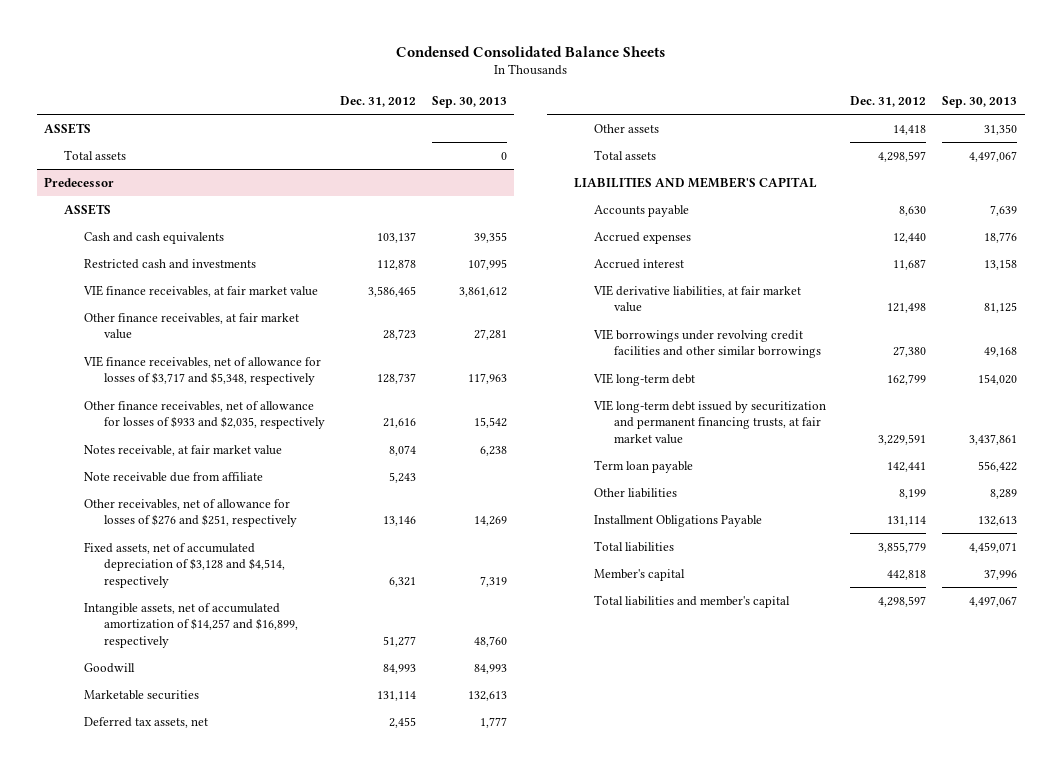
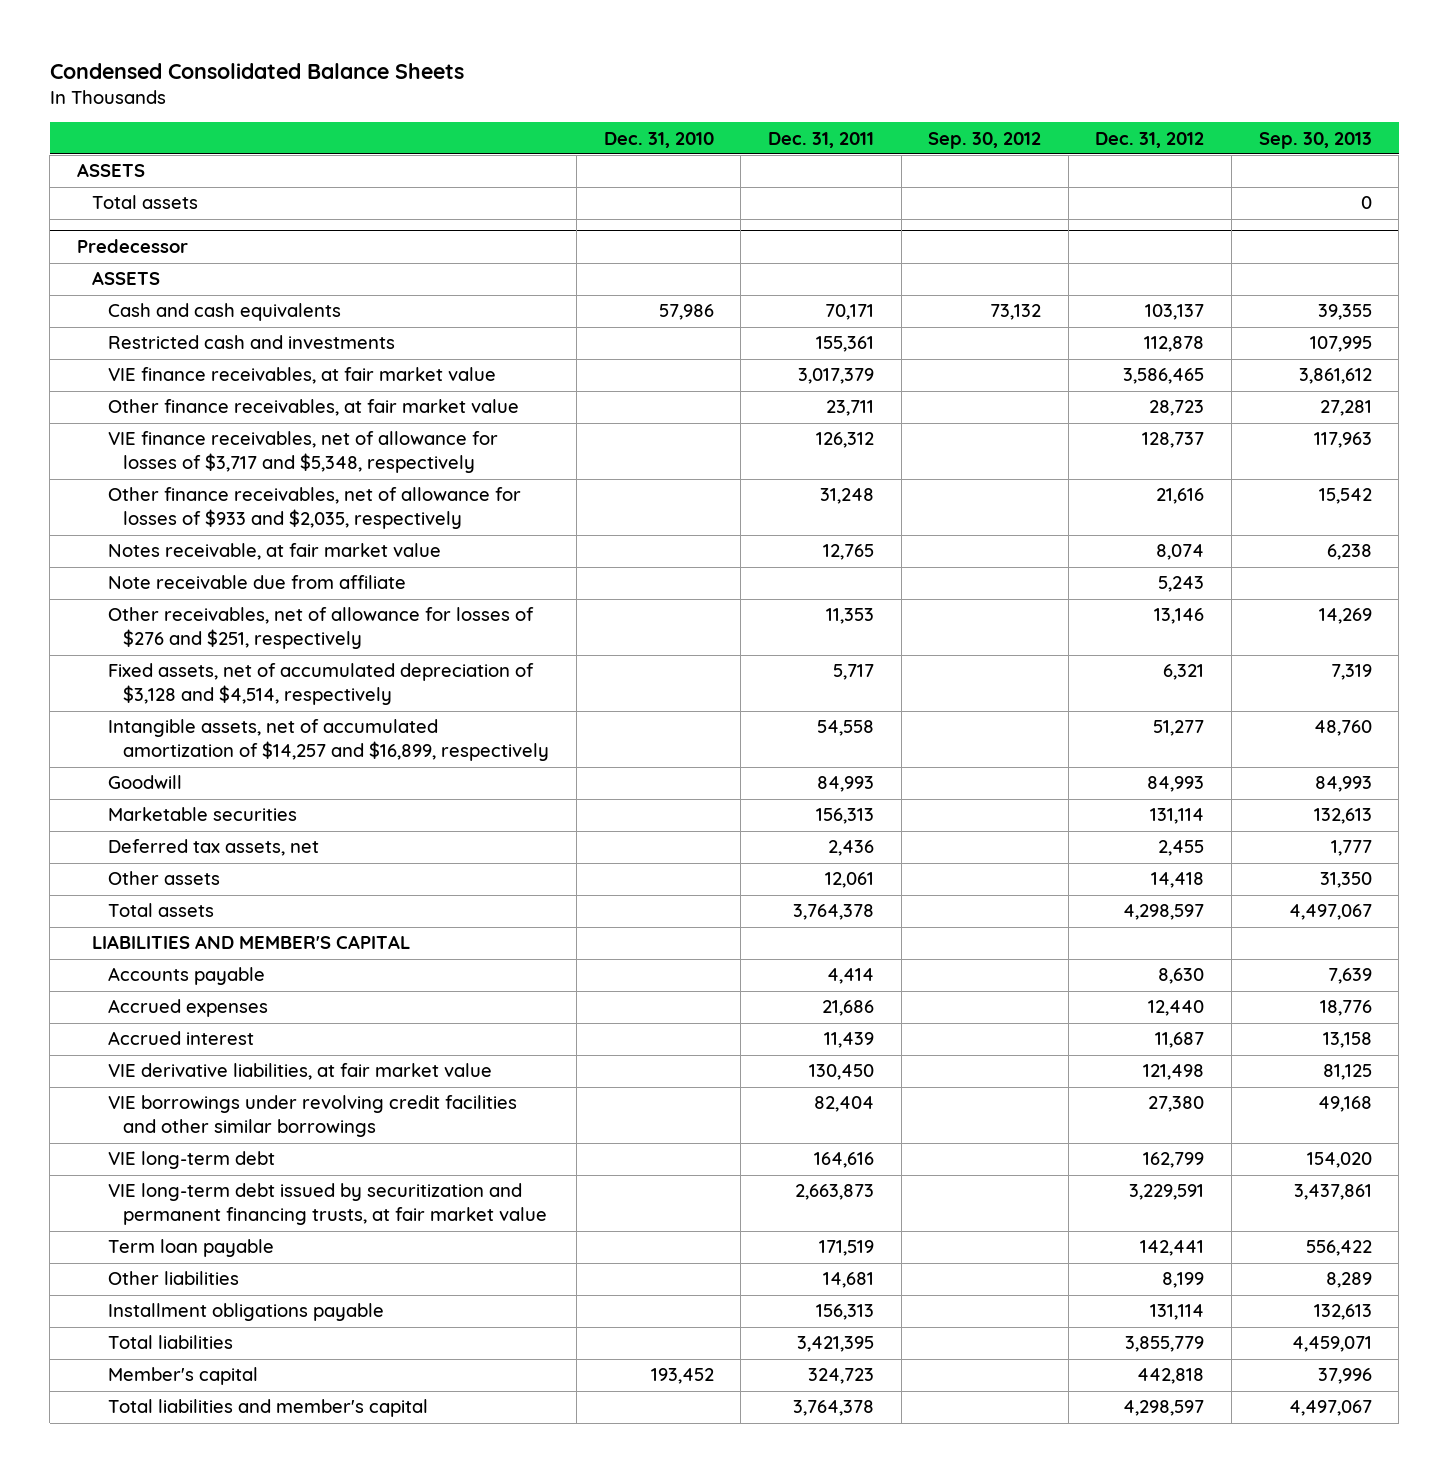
none -> [603,131,714,148] Dec. 31, 2010
none -> [767,131,874,148] Dec. 31, 2011
none -> [928,131,1042,149] Sep. 30, 2012
[594,514,763,527] Installment Obligations Payable -> [107,1303,384,1322] Installment obligations payable

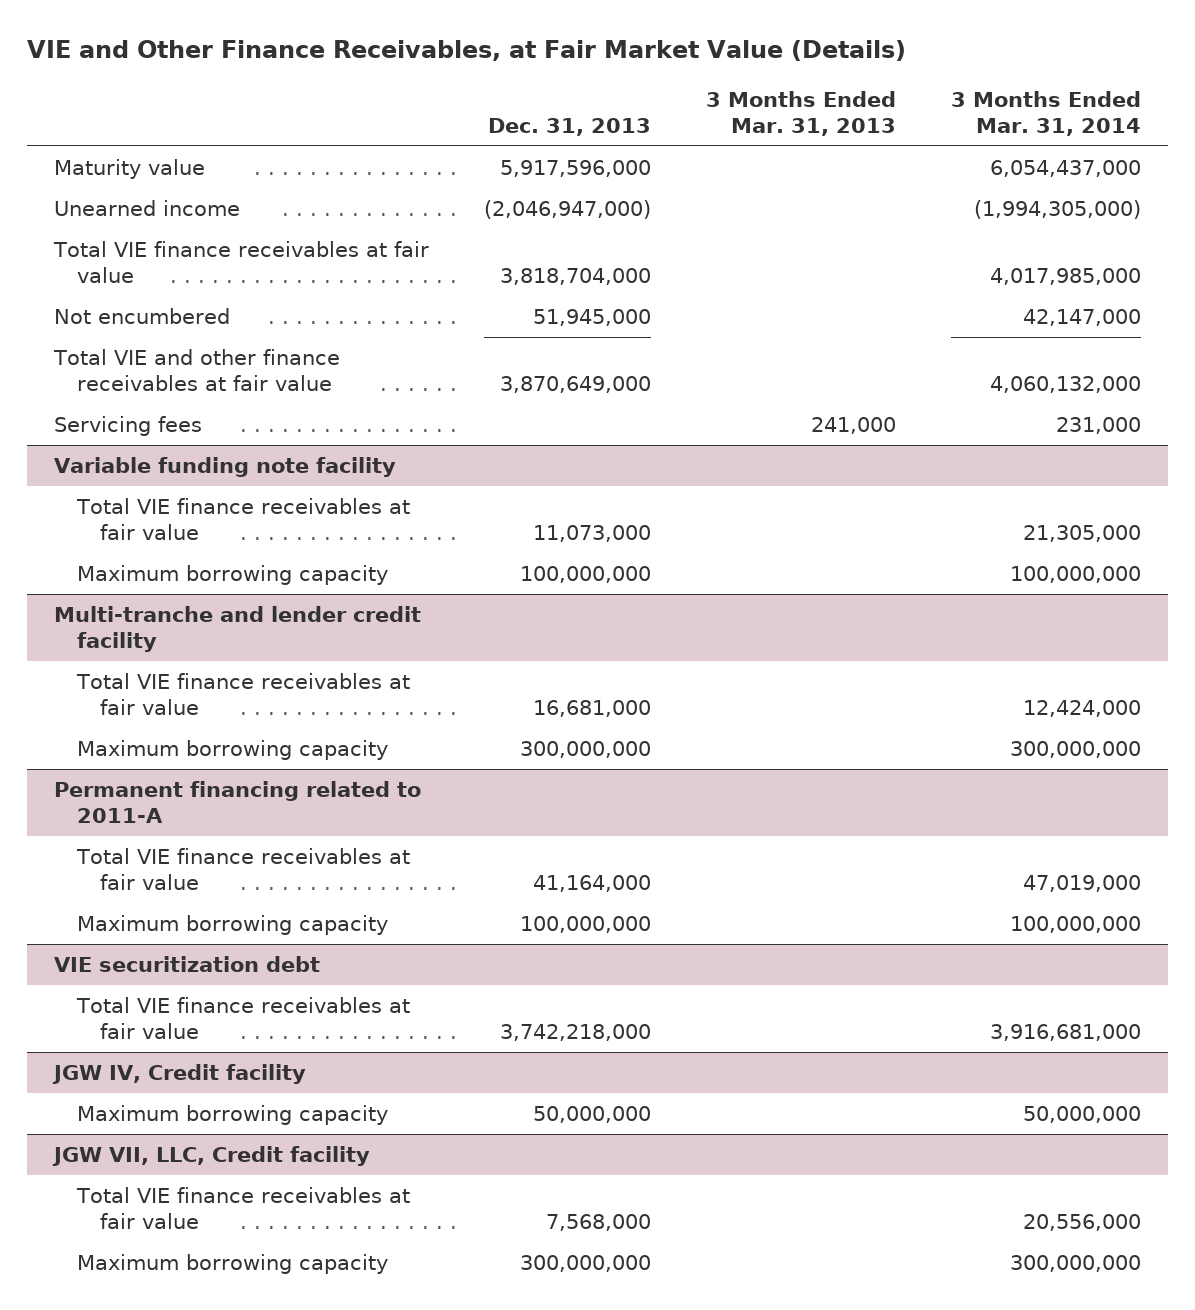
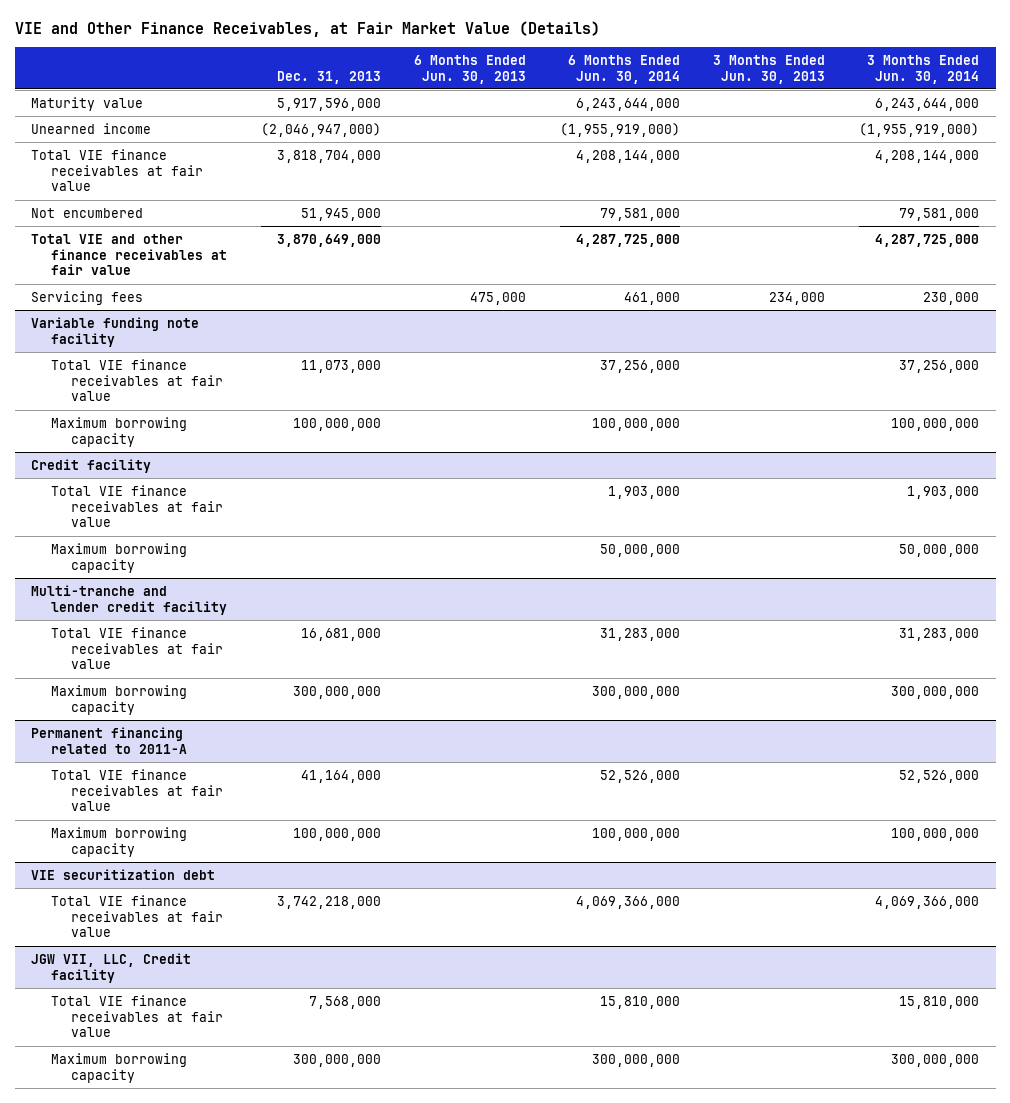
[705,90,896,136] 3 Months Ended Mar. 31, 2013 -> none
[950,90,1141,136] 3 Months Ended Mar. 31, 2014 -> none
none -> [414,54,527,84] 6 Months Ended Jun. 30, 2013
none -> [567,54,680,84] 6 Months Ended Jun. 30, 2014
none -> [713,54,826,84] 3 Months Ended Jun. 30, 2013
none -> [866,54,979,84] 3 Months Ended Jun. 30, 2014
none -> [31,458,152,473] Credit facility
none -> [51,484,224,528] Total VIE finance receivables at fair value
none -> [51,542,188,573] Maximum borrowing capacity
[52,1063,307,1084] JGW IV, Credit facility -> none
[76,1104,388,1125] Maximum borrowing capacity -> none

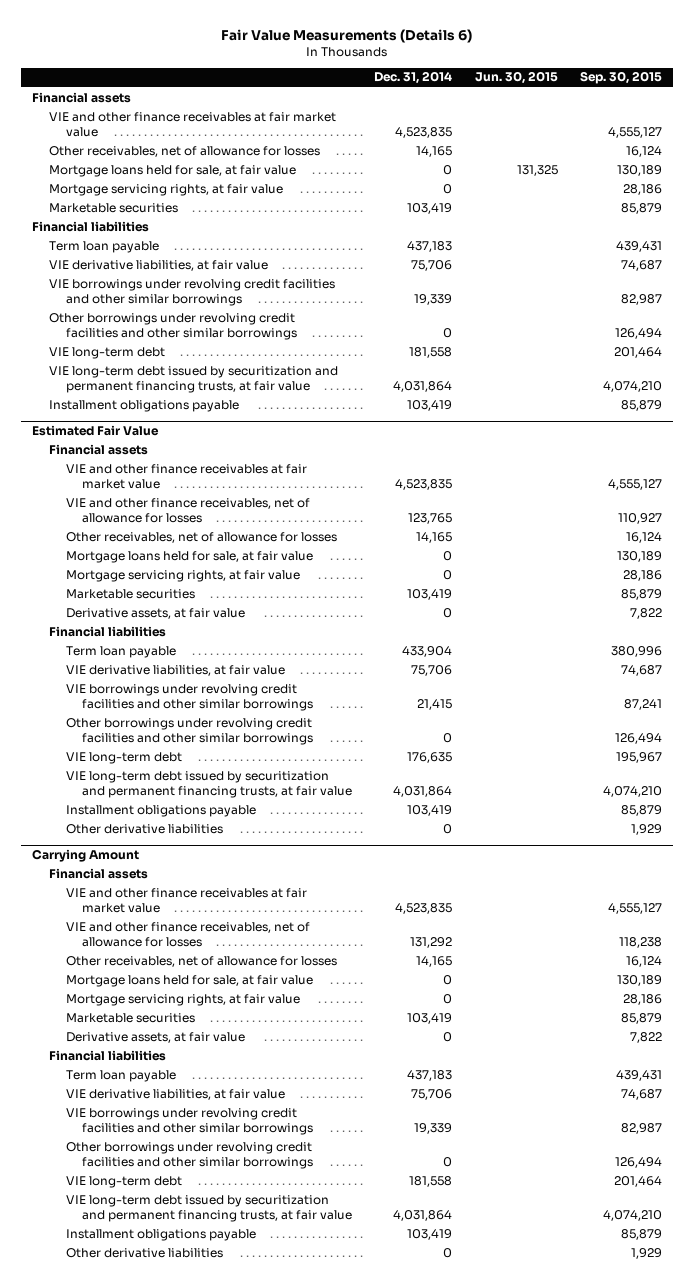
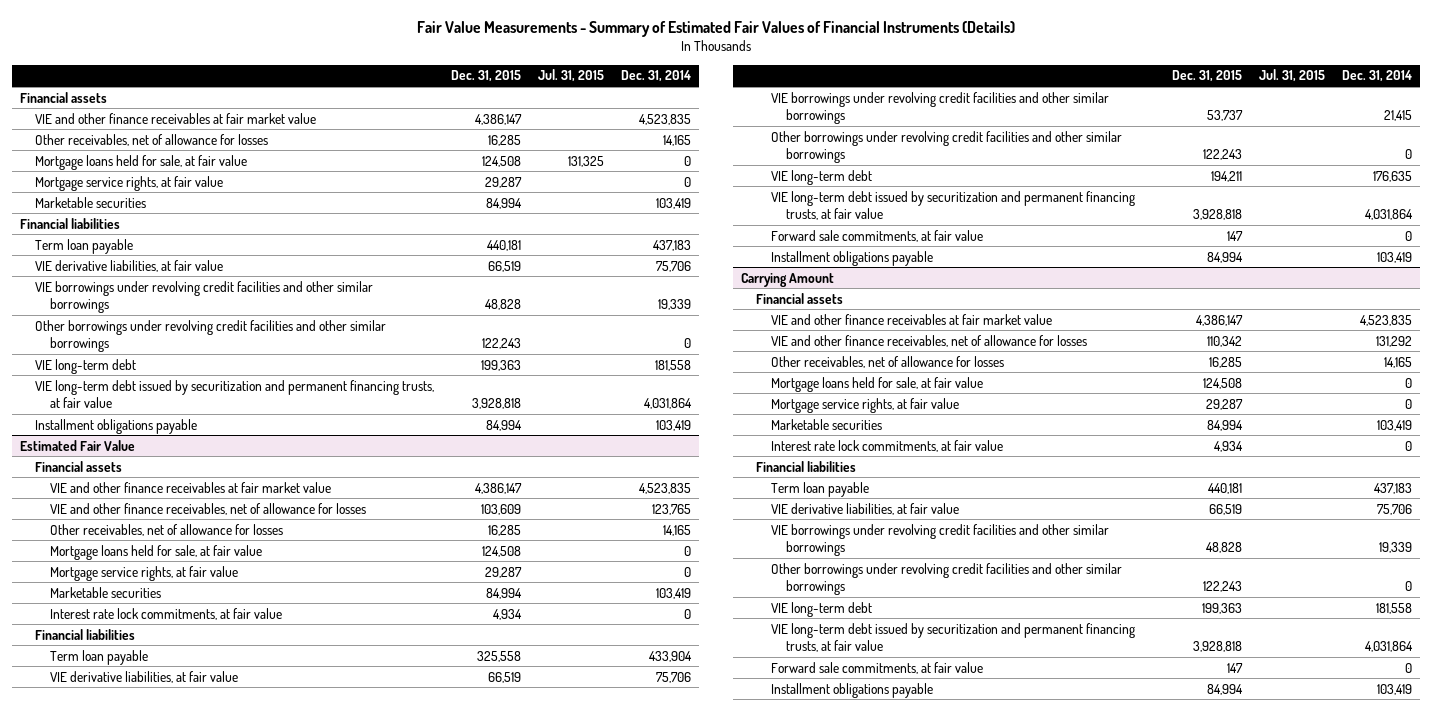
[221,28,473,43] Fair Value Measurements (Details 6) -> [416,20,1015,37] Fair Value Measurements - Summary of Estimated Fair Values of Financial Instruments (Details)
[474,71,558,85] Jun. 30, 2015 -> none
[579,71,662,85] Sep. 30, 2015 -> none
none -> [450,70,521,83] Dec. 31, 2015
none -> [537,69,604,83] Jul. 31, 2015
[48,183,283,196] Mortgage servicing rights, at fair value -> [35,175,224,191] Mortgage service rights, at fair value
[65,569,300,582] Mortgage servicing rights, at fair value -> [50,565,239,581] Mortgage service rights, at fair value
[65,607,245,619] Derivative assets, at fair value -> [50,607,283,620] Interest rate lock commitments, at fair value
none -> [771,229,984,242] Forward sale commitments, at fair value
[65,823,223,834] Other derivative liabilities -> none
[65,993,300,1006] Mortgage servicing rights, at fair value -> [771,397,960,413] Mortgage service rights, at fair value
[65,1031,245,1043] Derivative assets, at fair value -> [771,439,1004,452] Interest rate lock commitments, at fair value
none -> [771,661,984,674] Forward sale commitments, at fair value
[65,1247,223,1258] Other derivative liabilities -> none

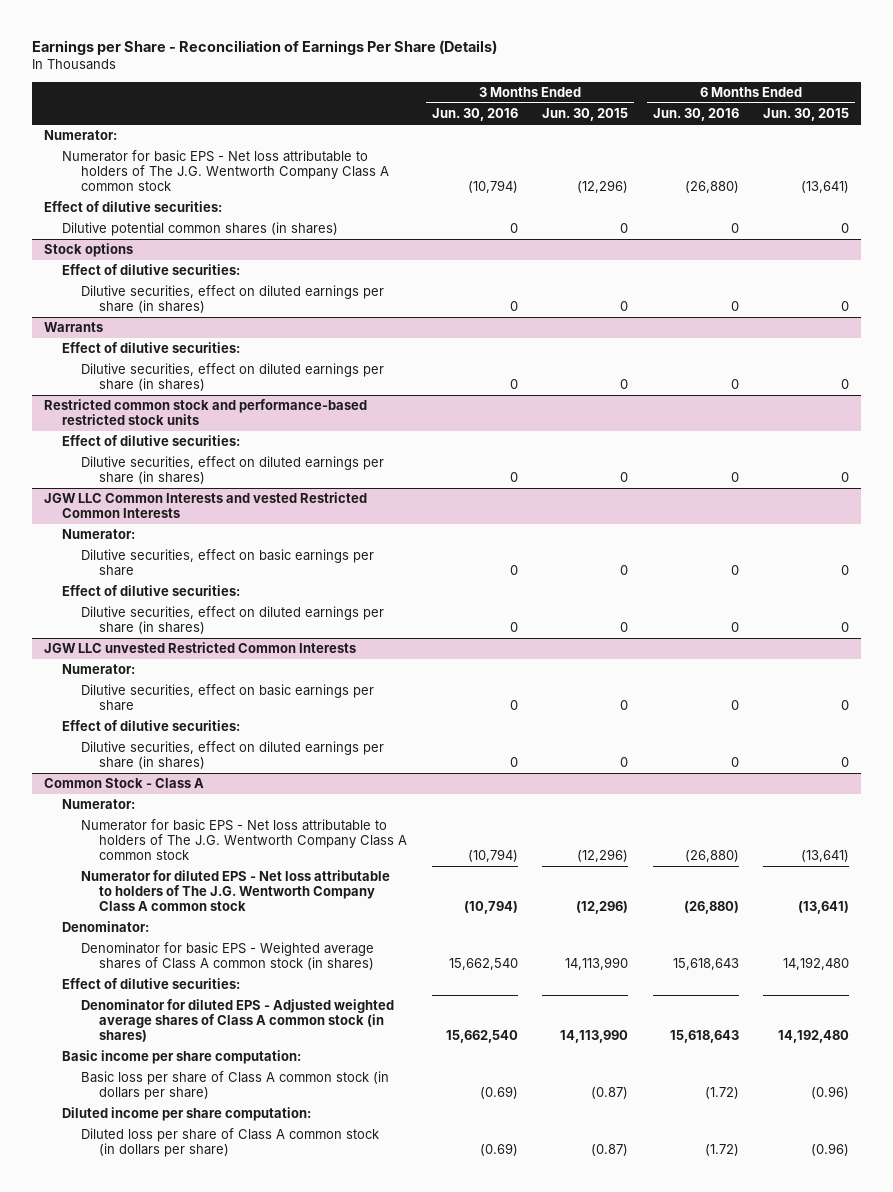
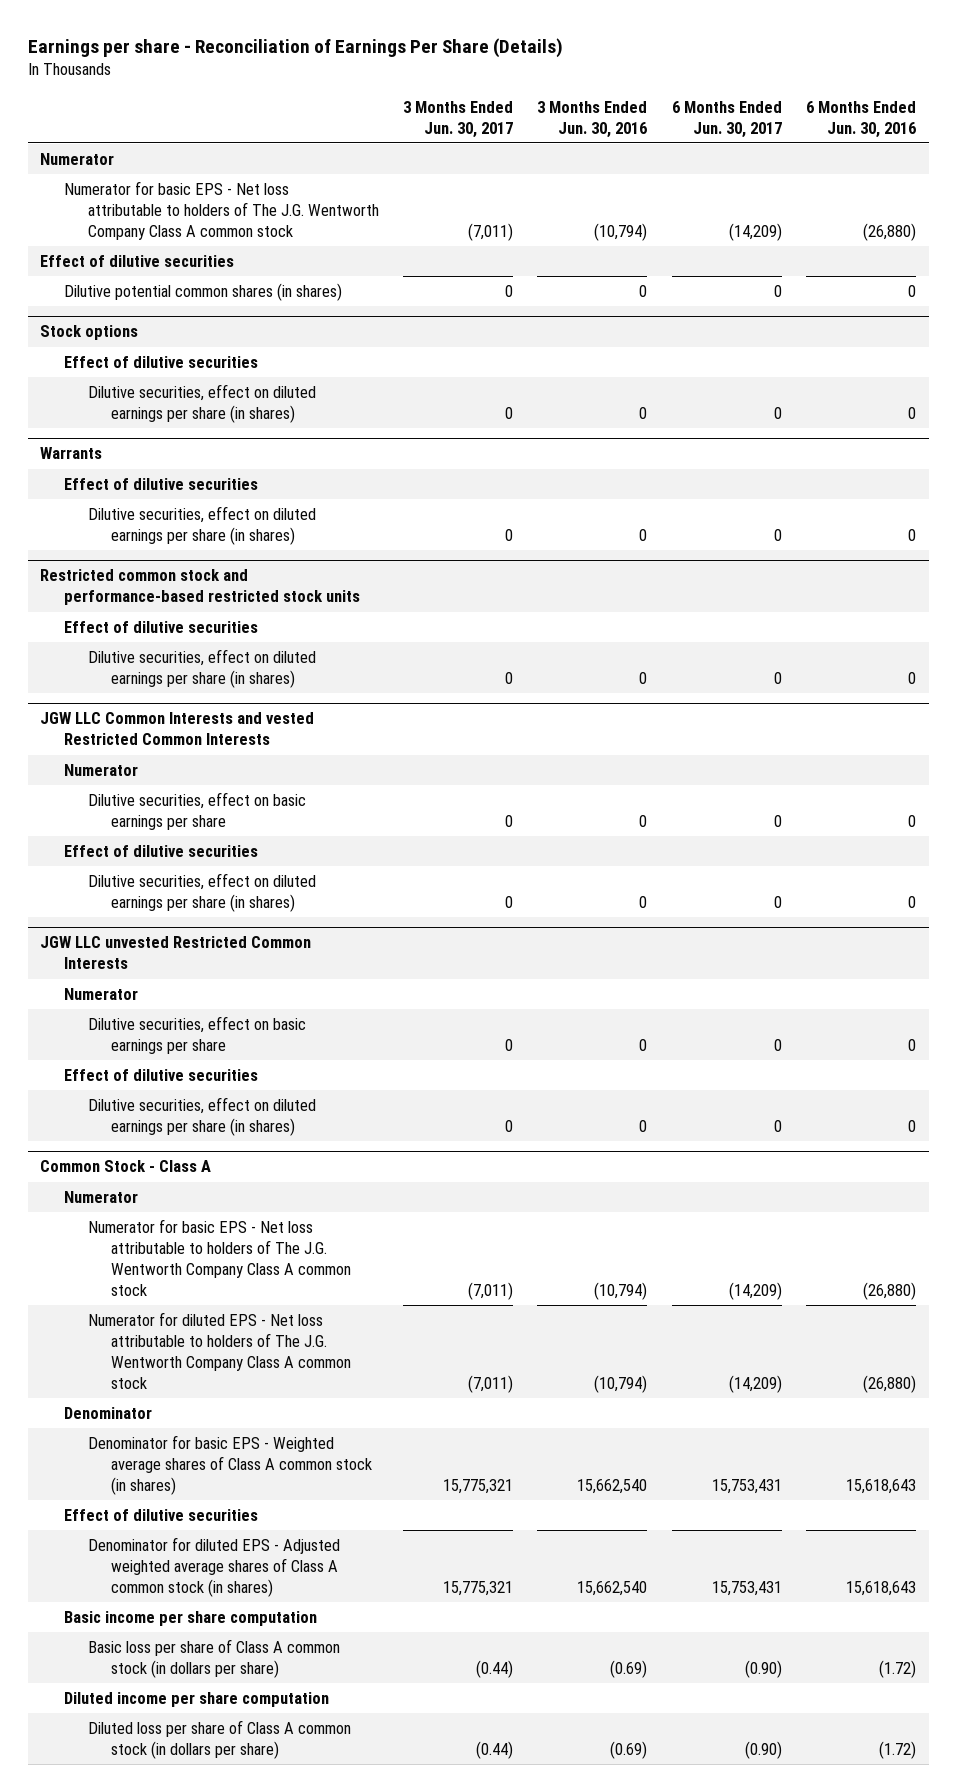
[31,39,497,55] Earnings per Share - Reconciliation of Earnings Per Share (Details) -> [27,38,563,59] Earnings per share - Reconciliation of Earnings Per Share (Details)
[542,108,629,122] Jun. 30, 2015 -> none
[763,108,850,122] Jun. 30, 2015 -> none
none -> [403,100,514,138] 3 Months Ended Jun. 30, 2017
none -> [671,100,782,138] 6 Months Ended Jun. 30, 2017
[43,130,117,141] Numerator: -> [39,152,114,165] Numerator
[43,201,222,213] Effect of dilutive securities: -> [39,254,234,267] Effect of dilutive securities
[62,264,241,276] Effect of dilutive securities: -> [63,355,258,368] Effect of dilutive securities
[62,342,241,354] Effect of dilutive securities: -> [63,477,258,490] Effect of dilutive securities
[62,435,241,447] Effect of dilutive securities: -> [63,620,258,633] Effect of dilutive securities
[62,529,136,540] Numerator: -> [63,763,138,776] Numerator
[62,585,241,597] Effect of dilutive securities: -> [63,844,258,857] Effect of dilutive securities
[62,664,136,675] Numerator: -> [63,987,138,1000] Numerator
[62,720,241,732] Effect of dilutive securities: -> [63,1068,258,1081] Effect of dilutive securities
[62,799,136,810] Numerator: -> [63,1190,138,1203] Numerator
[62,921,150,933] Denominator: -> [63,1406,152,1419] Denominator
[62,978,241,990] Effect of dilutive securities: -> [63,1508,258,1521] Effect of dilutive securities
[62,1050,302,1065] Basic income per share computation: -> [63,1610,317,1626] Basic income per share computation
[62,1107,312,1122] Diluted income per share computation: -> [63,1691,329,1707] Diluted income per share computation

